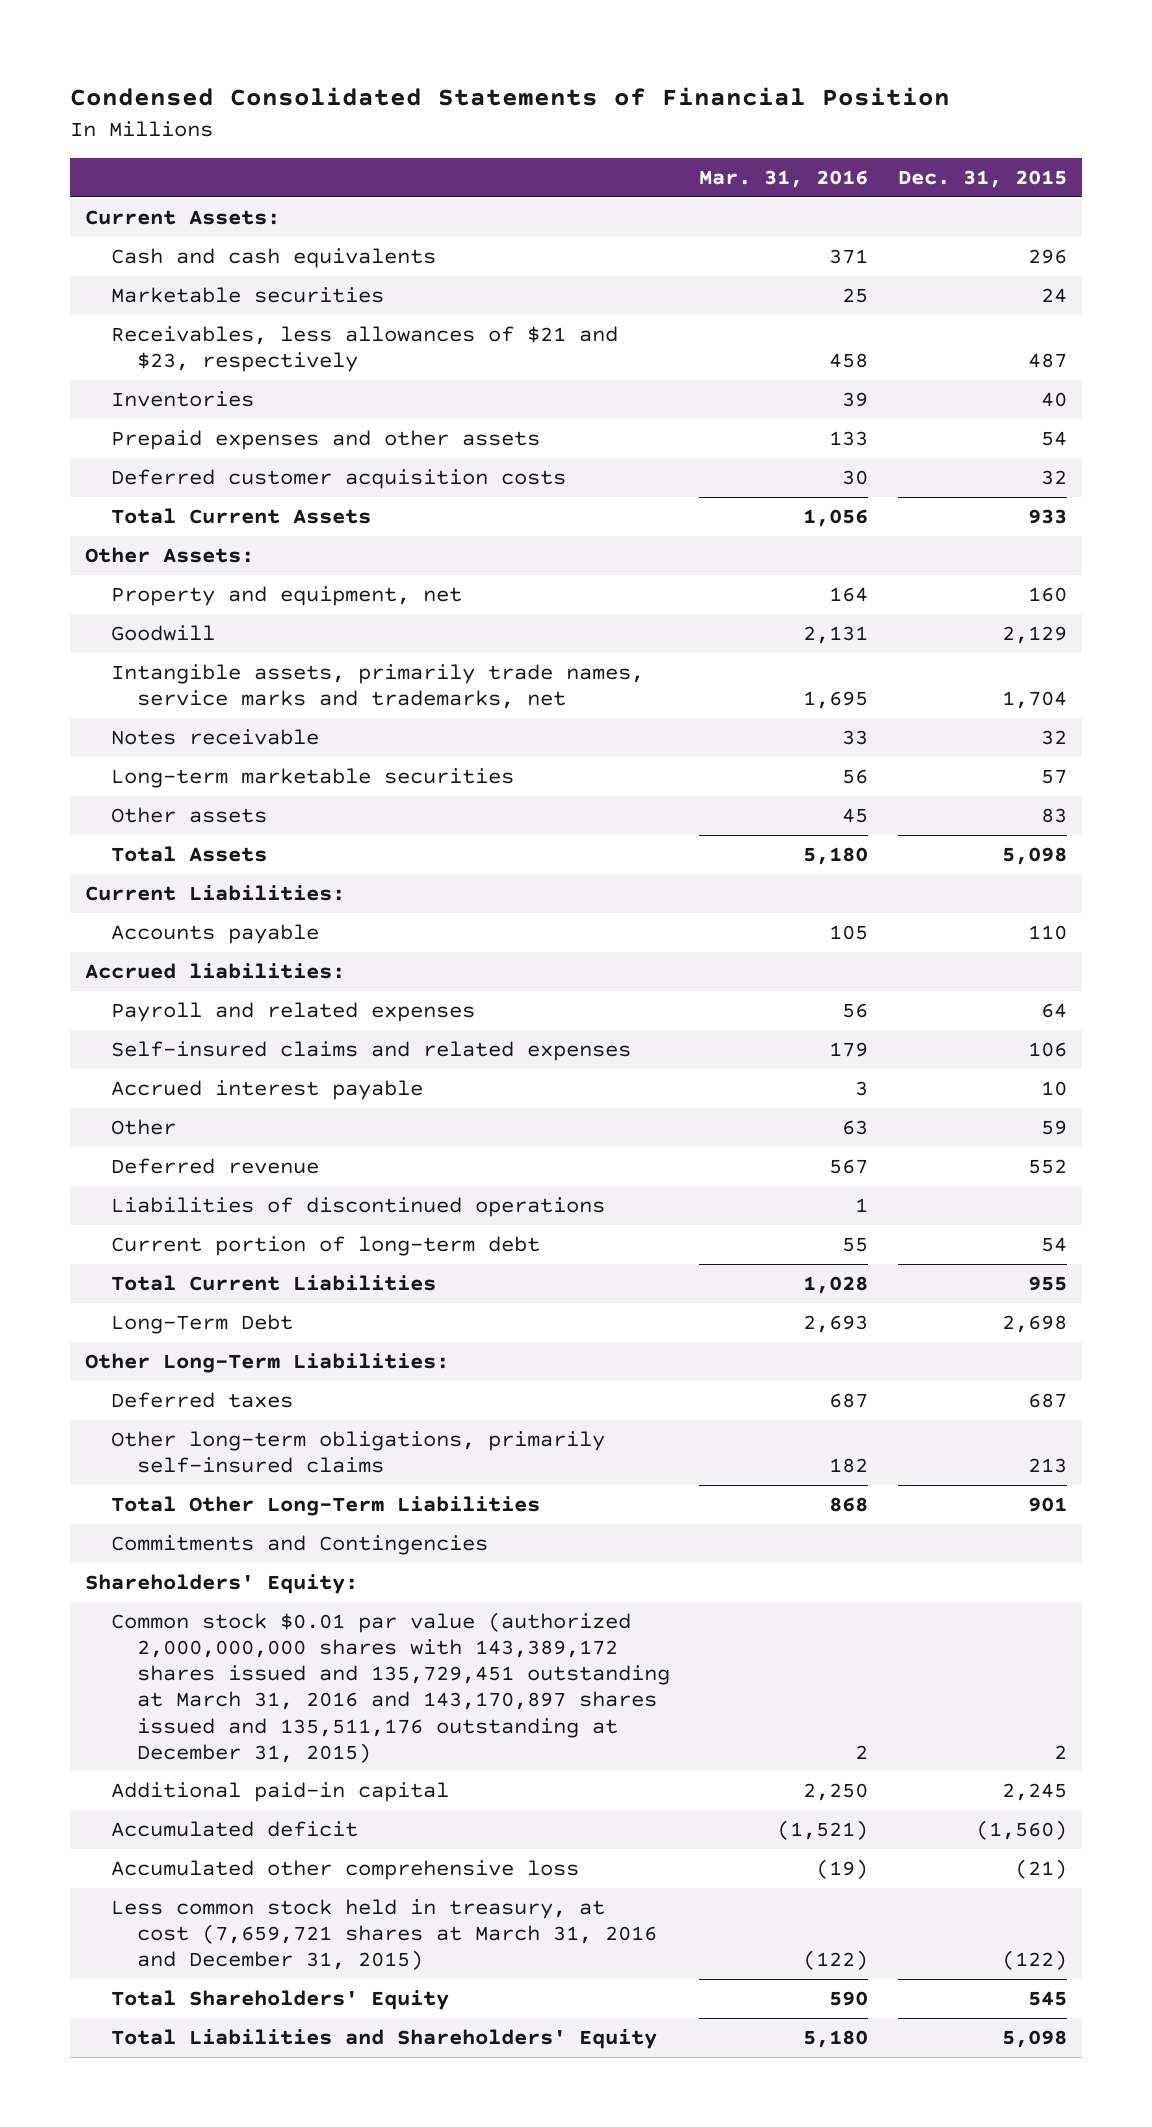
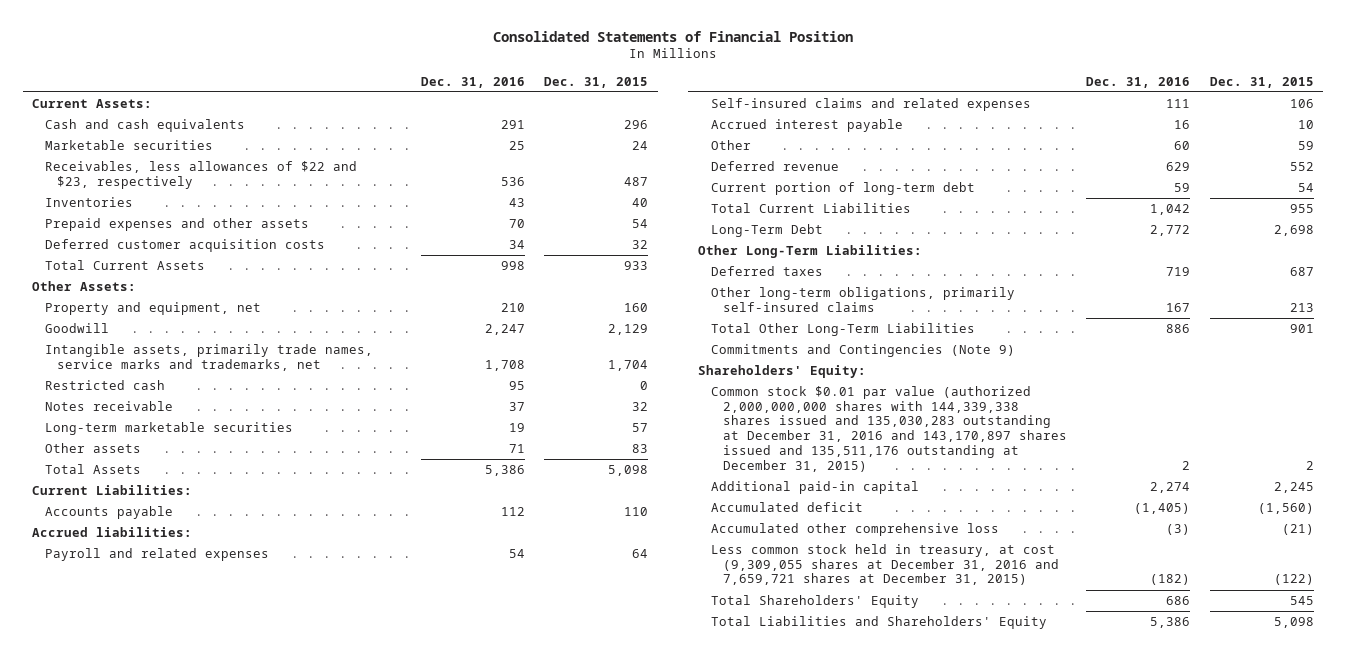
[69,87,950,107] Condensed Consolidated Statements of Financial Position -> [492,30,853,42] Consolidated Statements of Financial Position
[699,170,869,189] Mar. 31, 2016 -> none
none -> [420,76,525,88] Dec. 31, 2016
[110,325,618,373] Receivables, less allowances of $21 and $23, respectively -> [44,160,357,189] Receivables, less allowances of $22 and $23, respectively
none -> [44,379,165,390] Restricted cash
[110,1196,605,1217] Liabilities of discontinued operations -> none
[110,1534,488,1555] Commitments and Contingencies -> [710,343,1015,357] Commitments and Contingencies (Note 9)
[110,1611,670,1763] Common stock $0.01 par value (authorized 2,000,000,000 shares with 143,389,172 shares issued and 135,729,451 outstanding at March 31, 2016 and 143,170,897 shares issued and 135,511,176 outstanding at December 31, 2015) -> [710,385,1068,472] Common stock $0.01 par value (authorized 2,000,000,000 shares with 144,339,338 shares issued and 135,030,283 outstanding at December 31, 2016 and 143,170,897 shares issued and 135,511,176 outstanding at December 31, 2015)
[110,1898,657,1971] Less common stock held in treasury, at cost (7,659,721 shares at March 31, 2016 and December 31, 2015) -> [710,543,1060,586] Less common stock held in treasury, at cost (9,309,055 shares at December 31, 2016 and 7,659,721 shares at December 31, 2015)

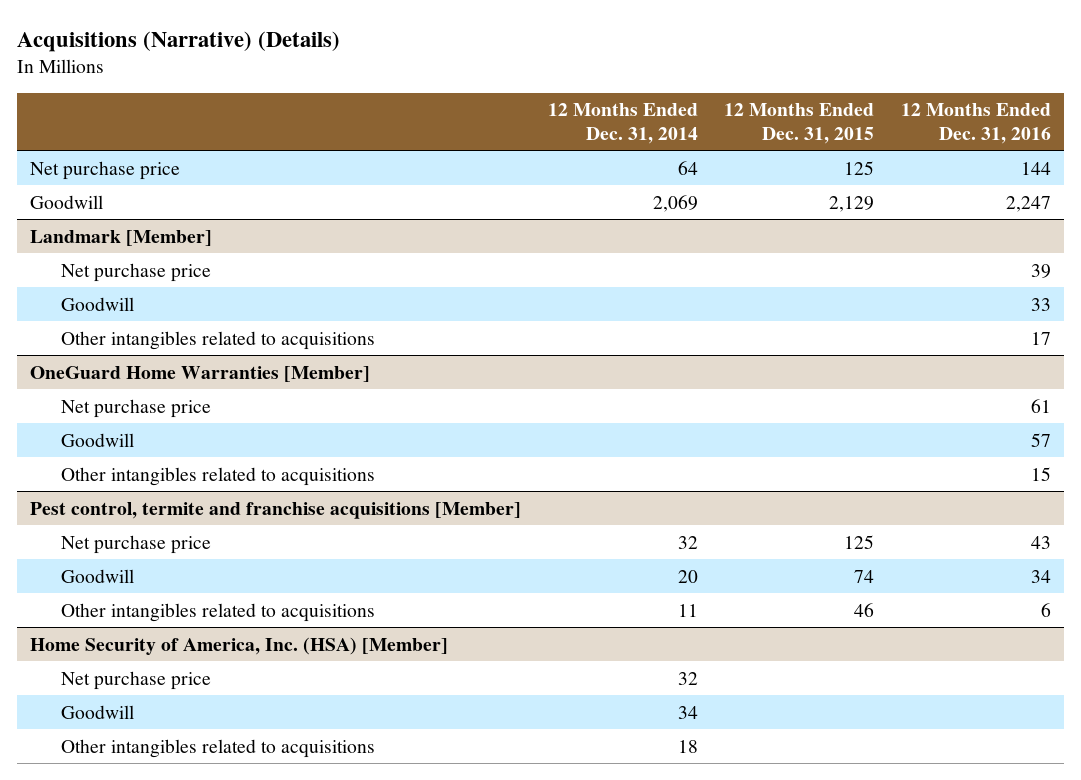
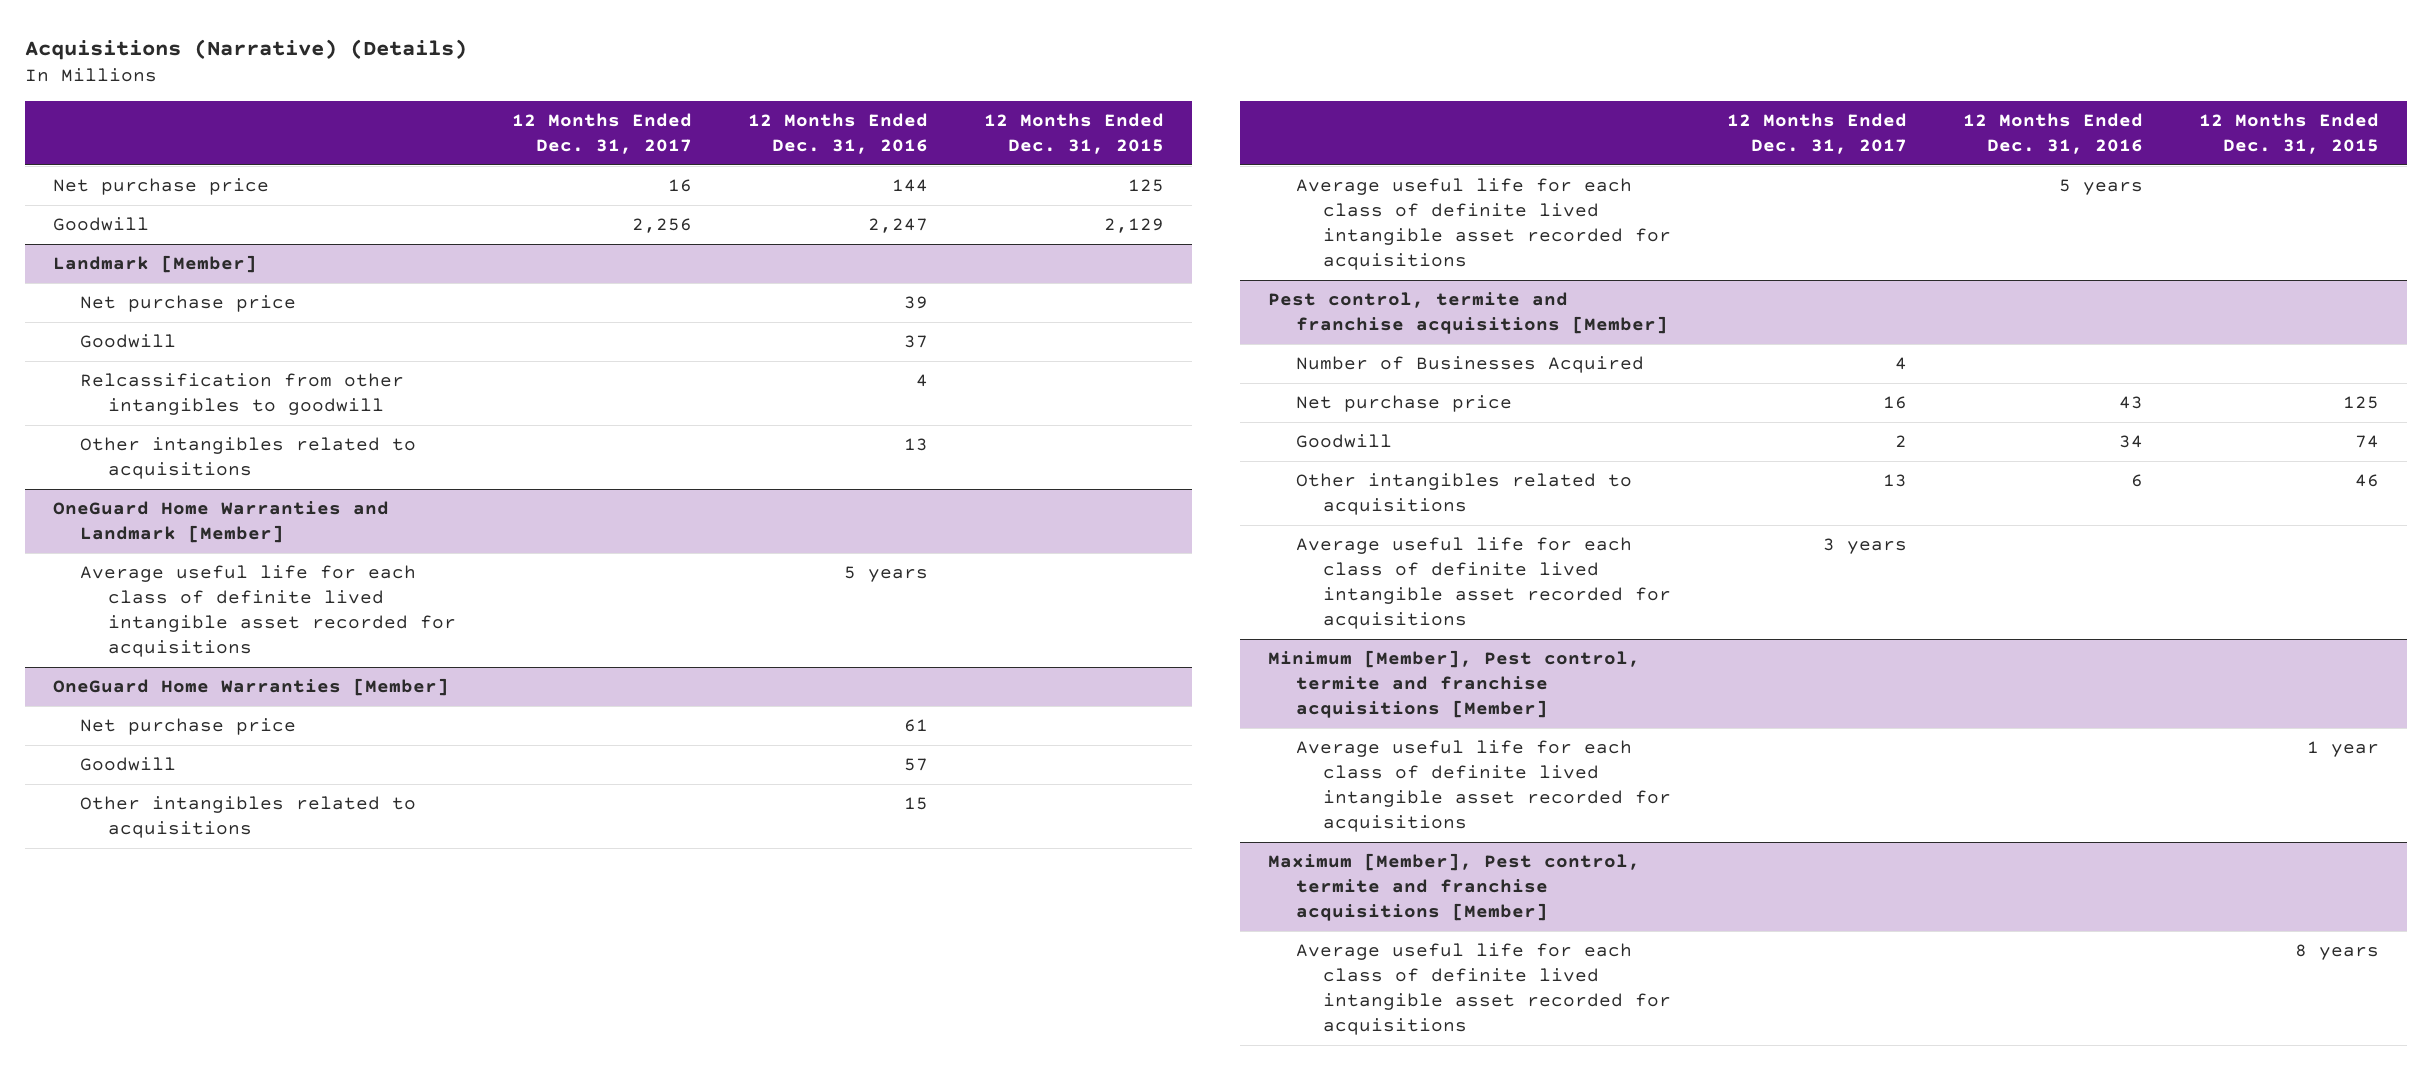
[547,103,698,144] 12 Months Ended Dec. 31, 2014 -> none
none -> [511,112,692,154] 12 Months Ended Dec. 31, 2017
[1030,297,1051,311] 33 -> [903,335,928,349] 37
none -> [80,373,405,416] Relcassification from other intangibles to goodwill
[1030,331,1051,345] 17 -> [903,438,928,452] 13
none -> [53,501,390,544] OneGuard Home Warranties and Landmark [Member]
none -> [80,565,456,658] Average useful life for each class of definite lived intangible asset recorded for acquisitions
none -> [1295,178,1671,271] Average useful life for each class of definite lived intangible asset recorded for acquisitions
none -> [1295,356,1644,374] Number of Businesses Acquired
[30,636,449,655] Home Security of America, Inc. (HSA) [Member] -> none
[60,670,211,690] Net purchase price -> none
[60,704,134,719] Goodwill -> none
[60,738,375,758] Other intangibles related to acquisitions -> none
none -> [1295,537,1671,630] Average useful life for each class of definite lived intangible asset recorded for acquisitions
none -> [1268,650,1641,719] Minimum [Member], Pest control, termite and franchise acquisitions [Member]
none -> [1295,740,1671,833] Average useful life for each class of definite lived intangible asset recorded for acquisitions
none -> [1268,853,1641,922] Maximum [Member], Pest control, termite and franchise acquisitions [Member]
none -> [1295,943,1671,1036] Average useful life for each class of definite lived intangible asset recorded for acquisitions

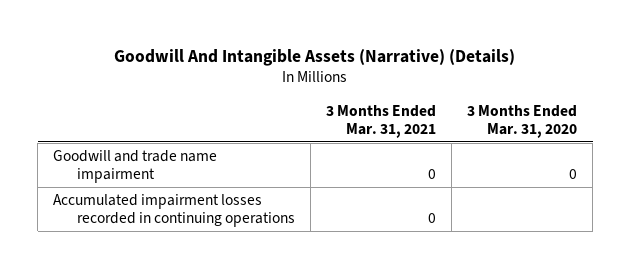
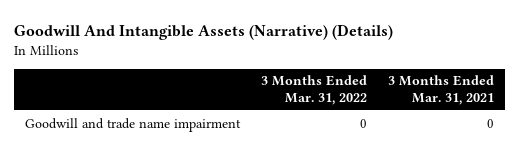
[467,104,578,138] 3 Months Ended Mar. 31, 2020 -> none
none -> [260,75,367,106] 3 Months Ended Mar. 31, 2022
[53,193,296,228] Accumulated impairment losses recorded in continuing operations -> none

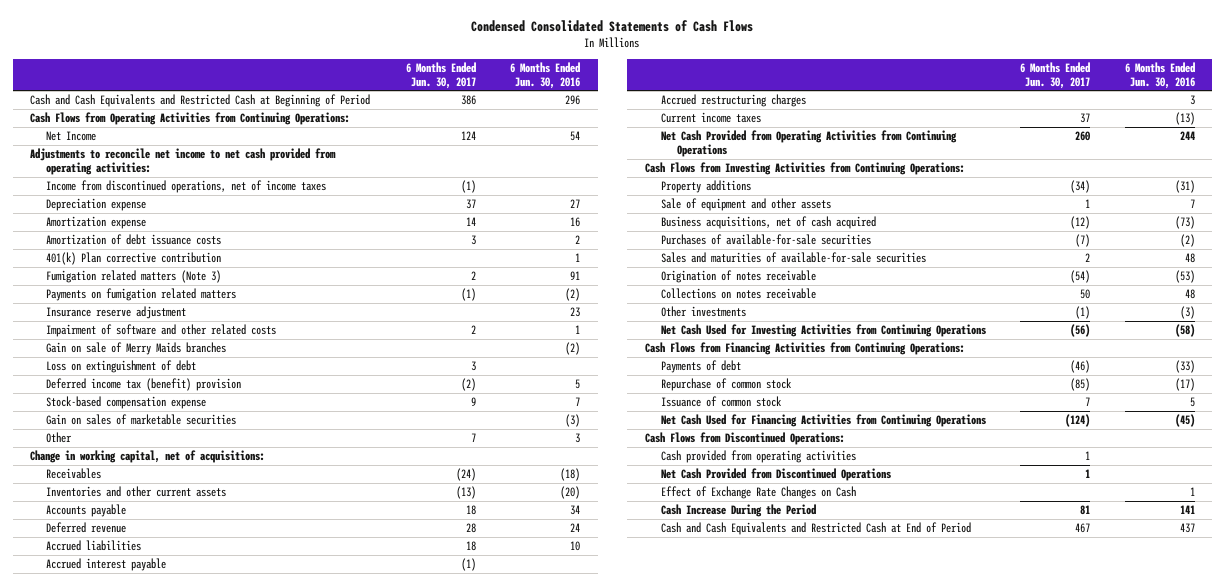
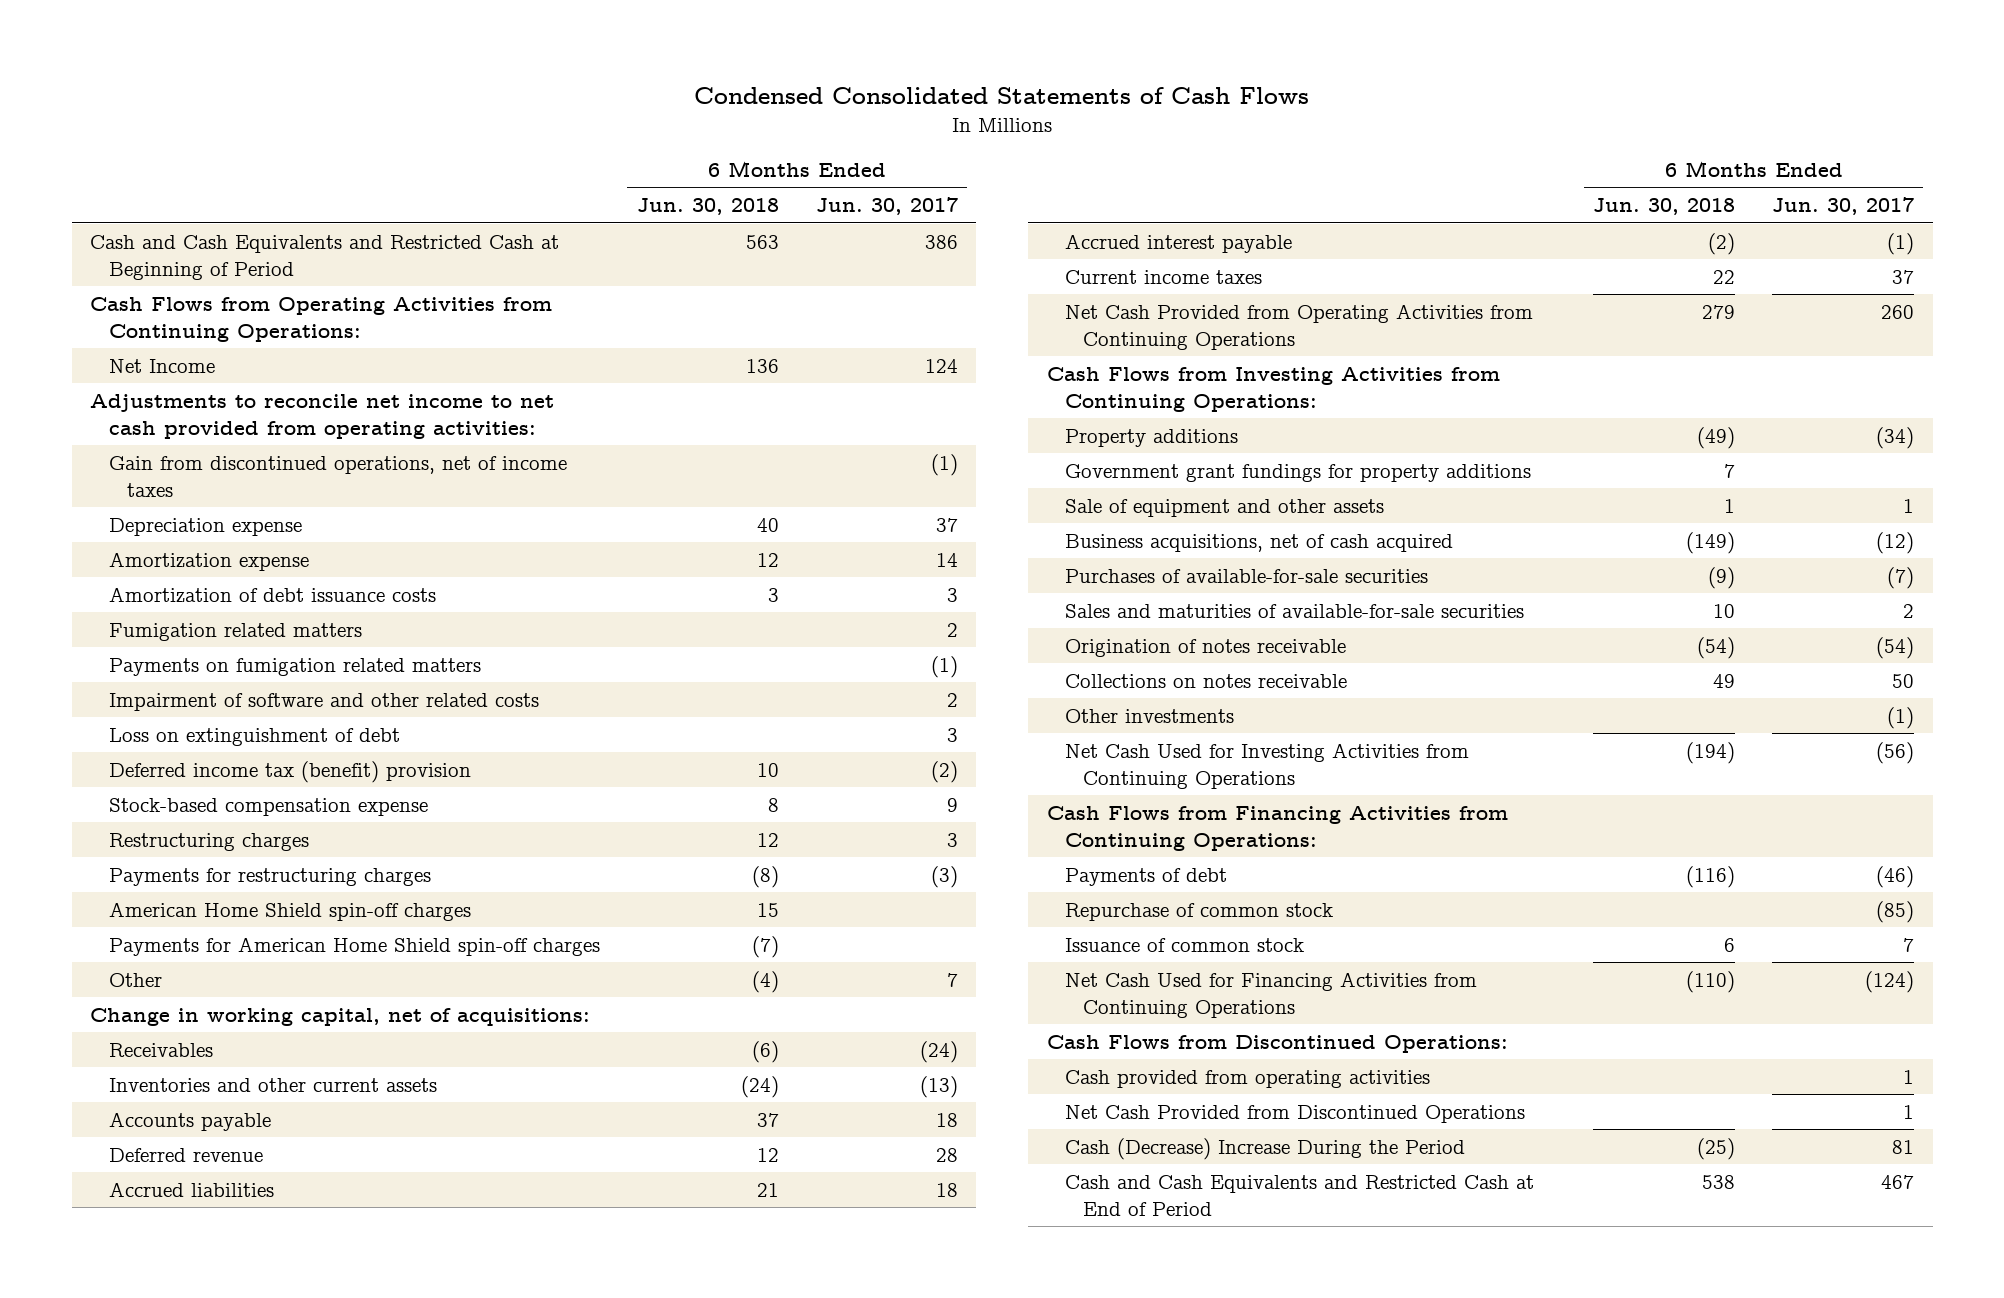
[510,61,581,89] 6 Months Ended Jun. 30, 2016 -> none
none -> [636,198,779,216] Jun. 30, 2018
[46,180,327,194] Income from discontinued operations, net of income taxes -> [108,455,567,497] Gain from discontinued operations, net of income taxes
[46,252,222,266] 401(k) Plan corrective contribution -> none
[46,270,222,284] Fumigation related matters (Note 3) -> [108,622,362,641] Fumigation related matters
[46,306,187,320] Insurance reserve adjustment -> none
[46,342,227,356] Gain on sale of Merry Maids branches -> none
[46,414,237,426] Gain on sales of marketable securities -> none
none -> [108,832,309,851] Restructuring charges
none -> [108,867,431,886] Payments for restructuring charges
none -> [108,901,471,921] American Home Shield spin-off charges
none -> [108,936,600,956] Payments for American Home Shield spin-off charges
[660,94,806,108] Accrued restructuring charges -> none
none -> [1064,463,1531,482] Government grant fundings for property additions
[660,486,856,500] Effect of Exchange Rate Changes on Cash -> none
[660,504,816,518] Cash Increase During the Period -> [1064,1137,1465,1160] Cash (Decrease) Increase During the Period

